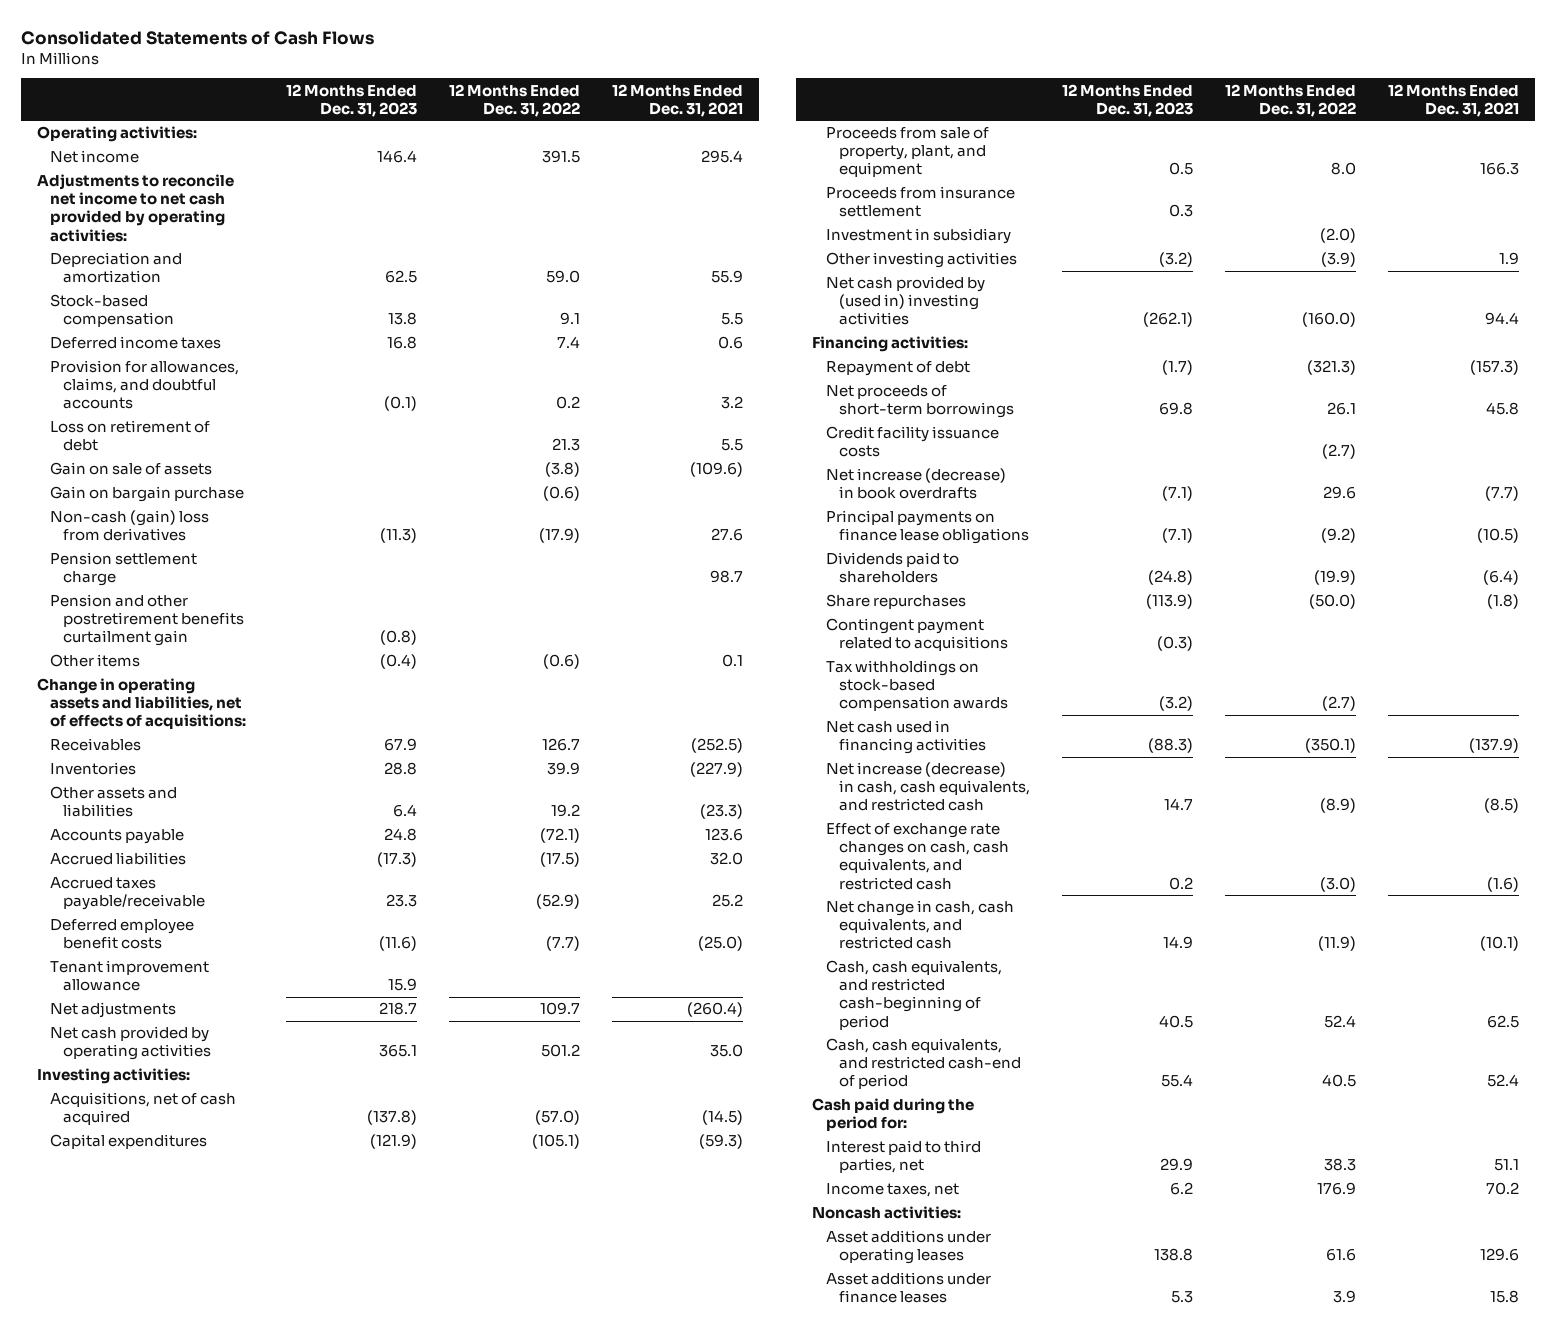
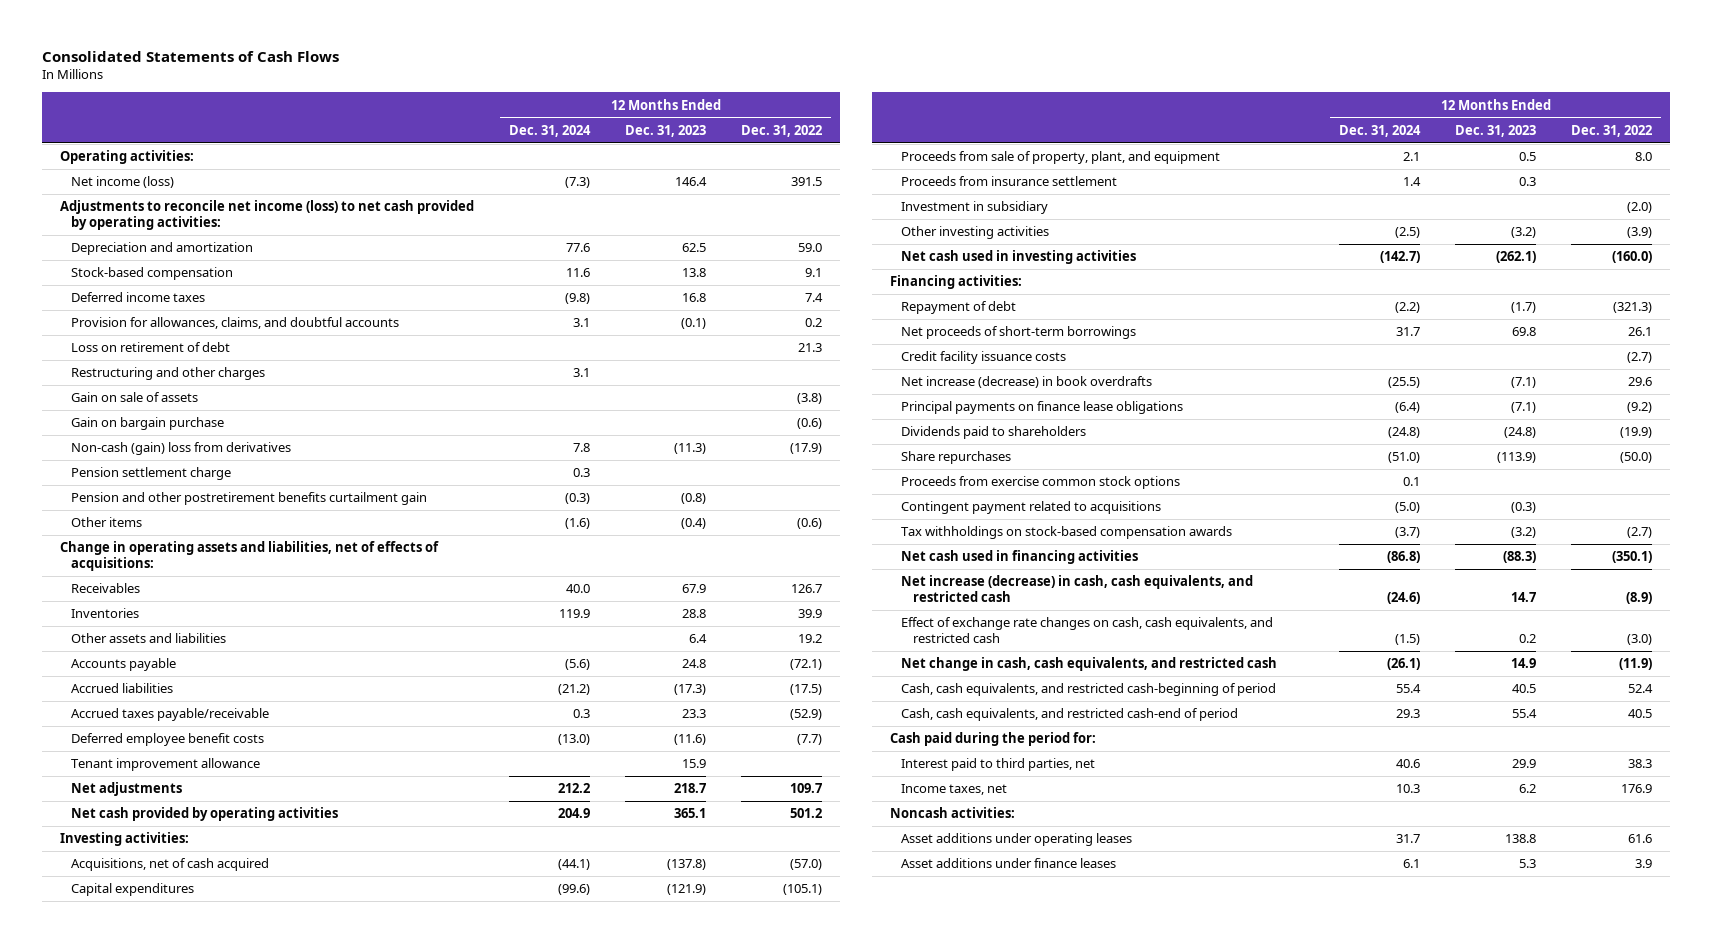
[612,83,744,117] 12 Months Ended Dec. 31, 2021 -> none
none -> [508,124,591,137] Dec. 31, 2024
[50,150,140,164] Net income -> [71,176,175,189] Net income (loss)
[36,174,234,242] Adjustments to reconcile net income to net cash provided by operating activities: -> [59,200,474,231] Adjustments to reconcile net income (loss) to net cash provided by operating activities:
none -> [71,367,266,381] Restructuring and other charges
[825,276,985,326] Net cash provided by (used in) investing activities -> [901,250,1137,265] Net cash used in investing activities
none -> [901,476,1181,490] Proceeds from exercise common stock options

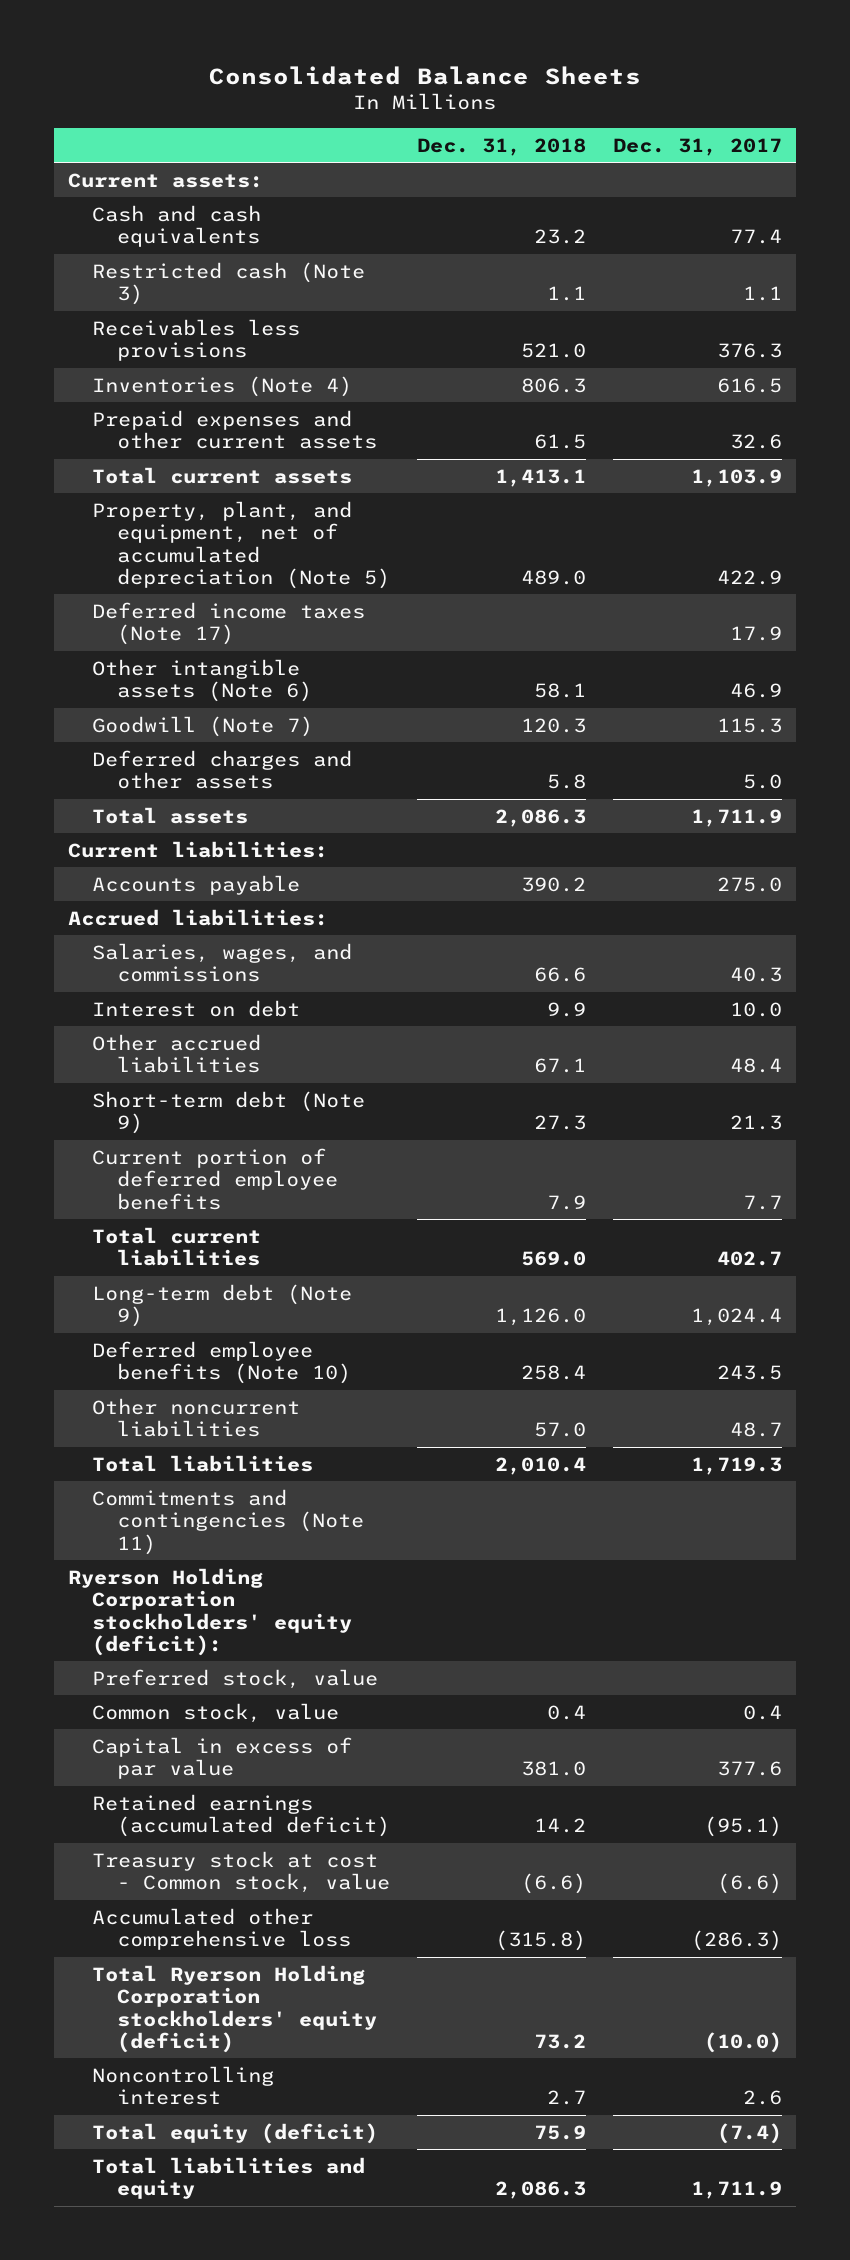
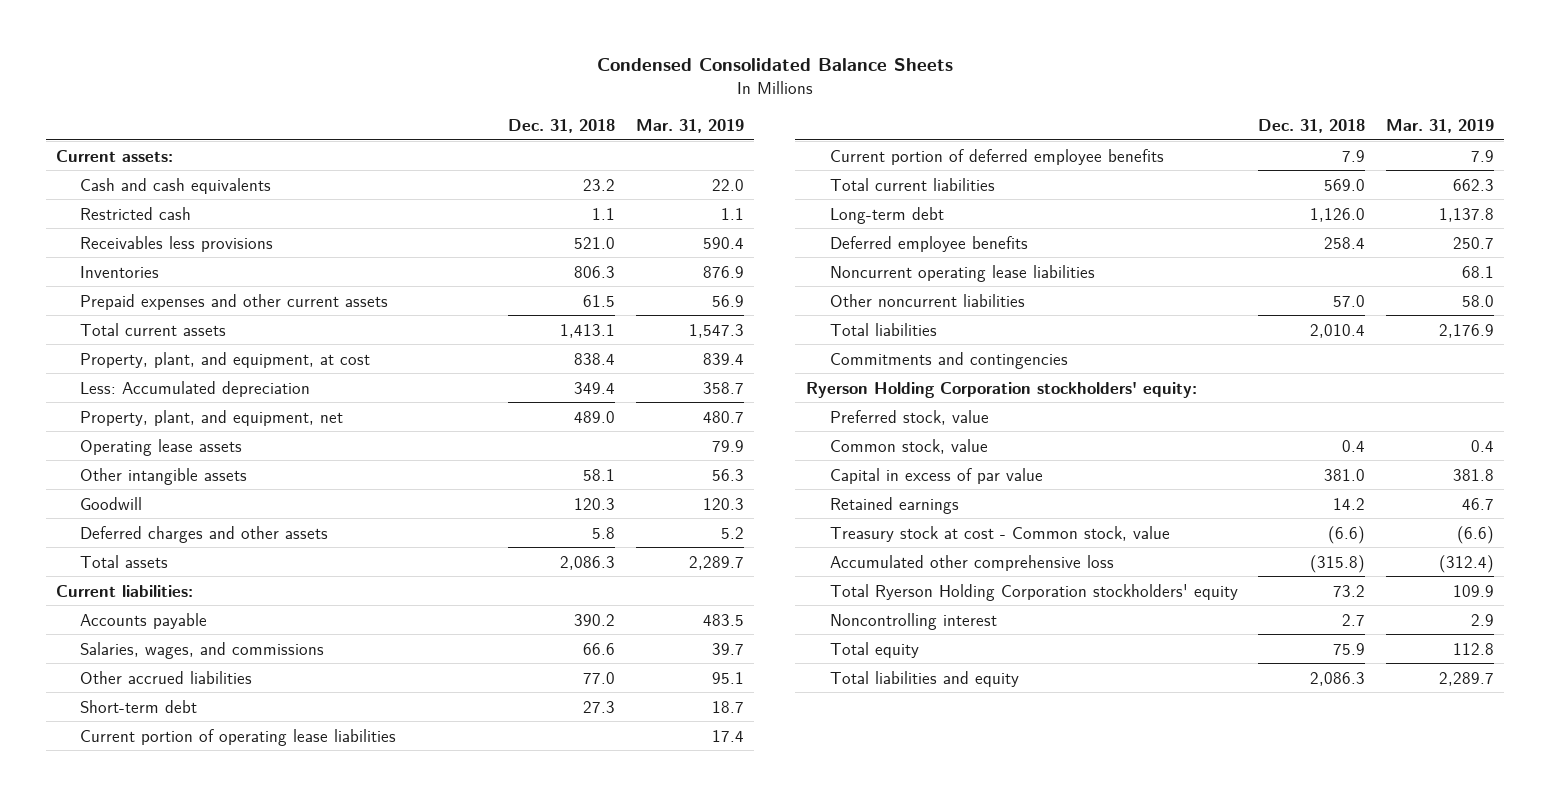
[208,65,641,85] Consolidated Balance Sheets -> [596,58,953,72] Condensed Consolidated Balance Sheets
[613,137,783,156] Dec. 31, 2017 -> none
none -> [635,118,744,133] Mar. 31, 2019
[92,261,366,306] Restricted cash (Note 3) -> [80,206,192,220] Restricted cash
[92,375,353,397] Inventories (Note 4) -> [80,265,160,278] Inventories
[92,601,366,646] Deferred income taxes (Note 17) -> none
none -> [80,351,371,368] Property, plant, and equipment, at cost
none -> [80,380,311,397] Less: Accumulated depreciation
[92,500,390,590] Property, plant, and equipment, net of accumulated depreciation (Note 5) -> [80,409,344,426] Property, plant, and equipment, net
none -> [80,438,243,456] Operating lease assets
[92,658,312,703] Other intangible assets (Note 6) -> [80,467,248,485] Other intangible assets
[92,715,314,737] Goodwill (Note 7) -> [80,496,143,510] Goodwill
[67,908,328,926] Accrued liabilities: -> none
[92,999,301,1017] Interest on debt -> none
[534,1058,587,1074] 67.1 -> [583,671,616,684] 77.0
[92,1090,366,1135] Short-term debt (Note 9) -> [80,699,198,713] Short-term debt
none -> [80,728,397,746] Current portion of operating lease liabilities
[92,1283,353,1328] Long-term debt (Note 9) -> [829,206,944,224] Long-term debt
[92,1340,351,1385] Deferred employee benefits (Note 10) -> [829,235,1028,252] Deferred employee benefits
none -> [829,264,1095,282] Noncurrent operating lease liabilities
[92,1488,364,1555] Commitments and contingencies (Note 11) -> [829,351,1068,369] Commitments and contingencies
[67,1567,353,1657] Ryerson Holding Corporation stockholders' equity (deficit): -> [805,381,1197,398] Ryerson Holding Corporation stockholders' equity:
[92,1793,390,1838] Retained earnings (accumulated deficit) -> [829,496,959,514] Retained earnings
[92,1964,377,2054] Total Ryerson Holding Corporation stockholders' equity (deficit) -> [829,583,1238,601] Total Ryerson Holding Corporation stockholders' equity
[92,2122,379,2144] Total equity (deficit) -> [829,641,919,658] Total equity

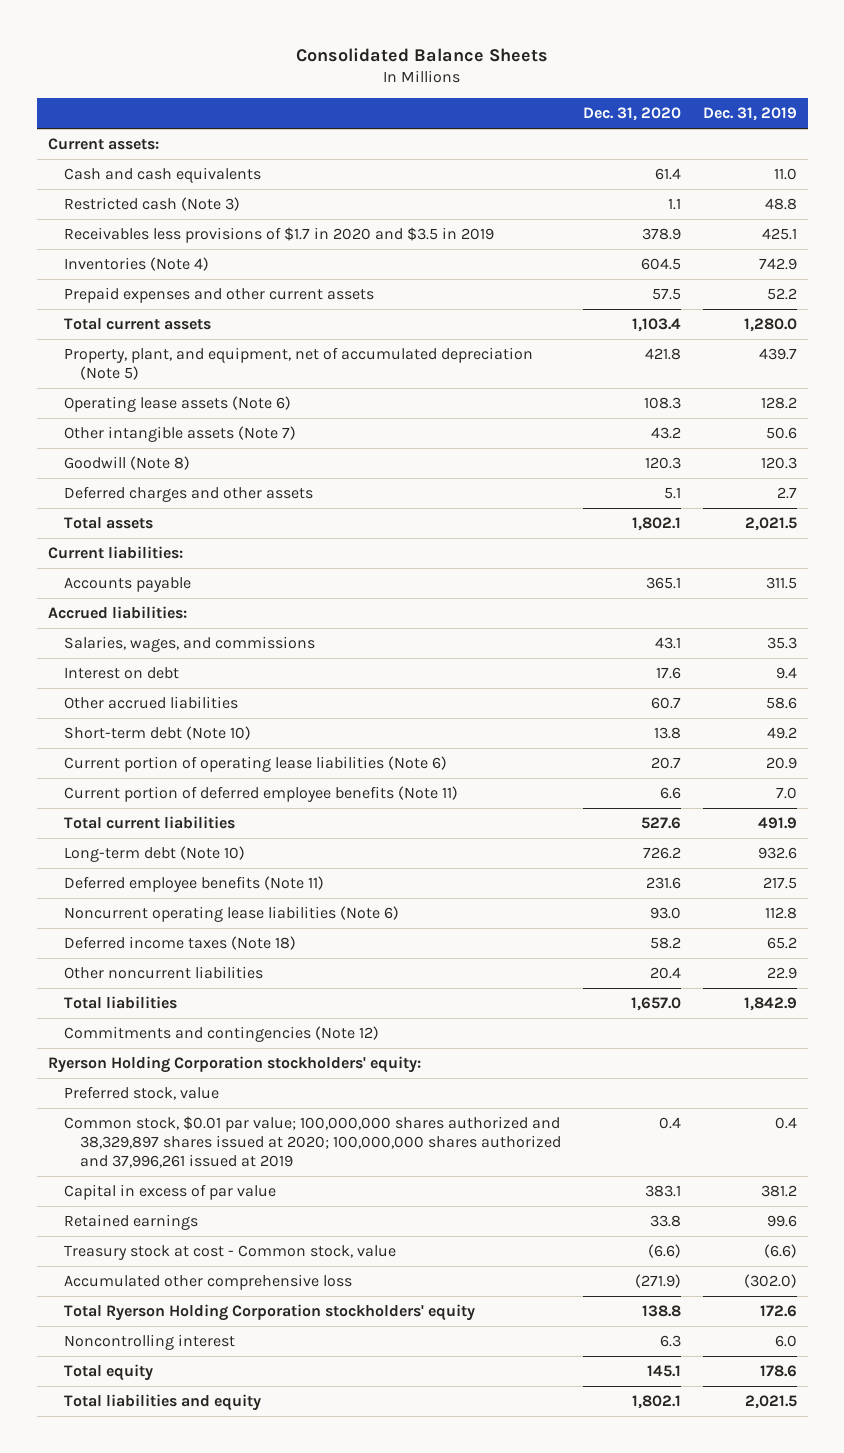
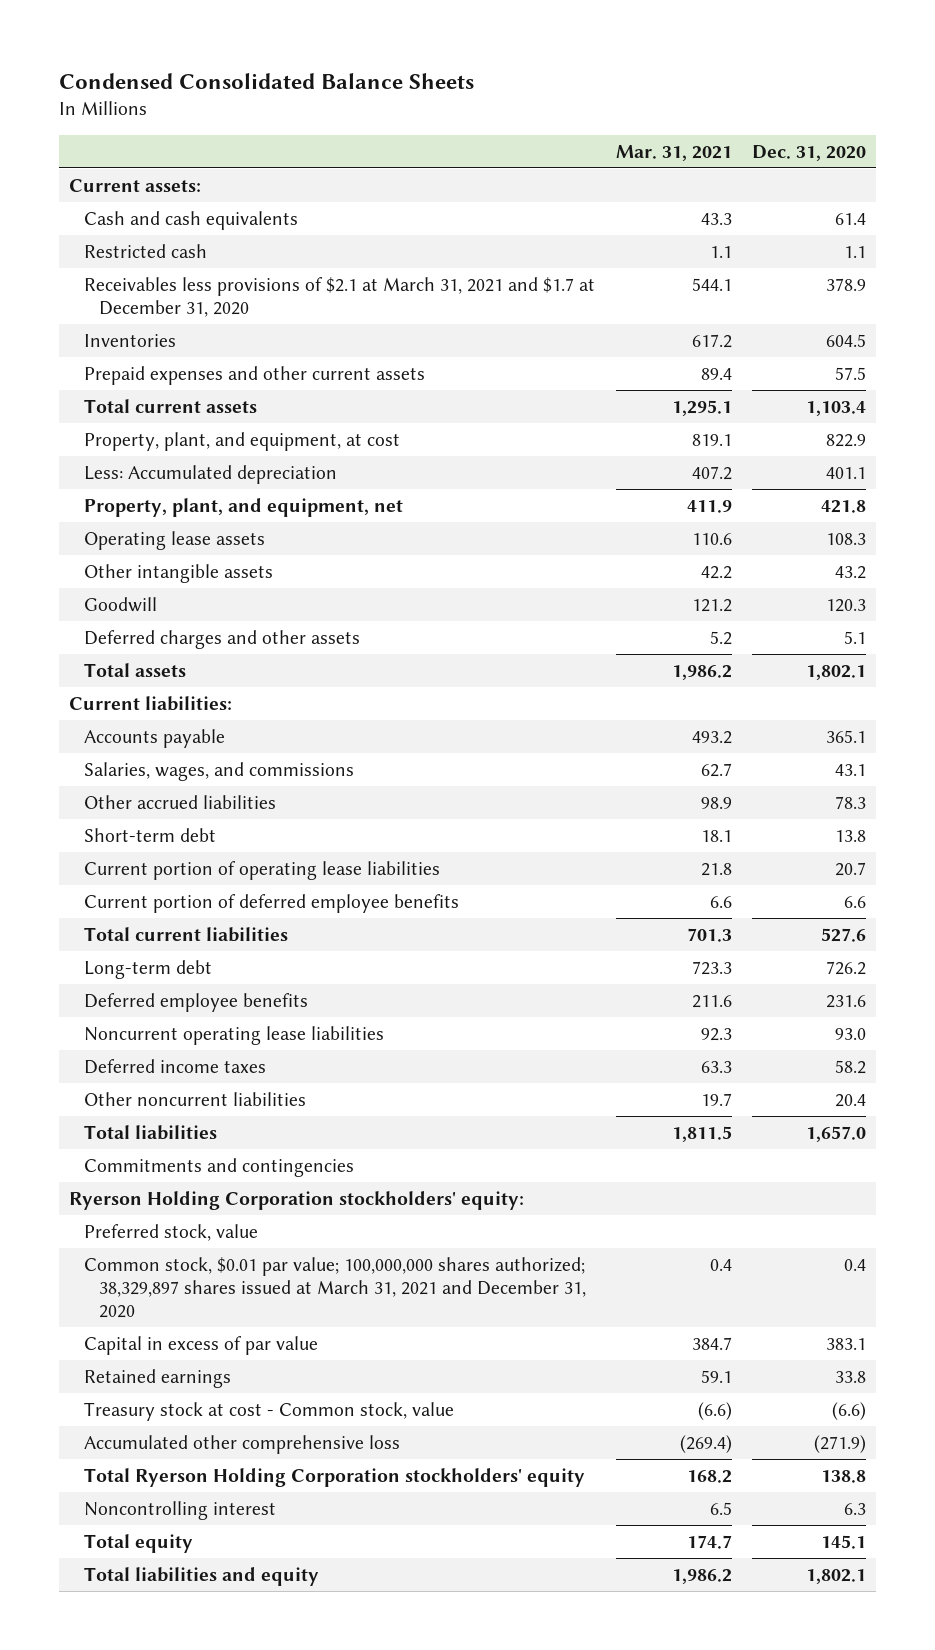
[296,48,549,63] Consolidated Balance Sheets -> [58,73,474,90] Condensed Consolidated Balance Sheets
[702,107,797,122] Dec. 31, 2019 -> none
none -> [615,144,732,161] Mar. 31, 2021
[63,196,240,211] Restricted cash (Note 3) -> [83,243,207,258] Restricted cash
[63,226,494,243] Receivables less provisions of $1.7 in 2020 and $3.5 in 2019 -> [83,276,595,317] Receivables less provisions of $2.1 at March 31, 2021 and $1.7 at December 31, 2020
[63,256,209,271] Inventories (Note 4) -> [83,333,176,347] Inventories
none -> [83,431,400,451] Property, plant, and equipment, at cost
none -> [83,464,337,484] Less: Accumulated depreciation
[63,346,533,380] Property, plant, and equipment, net of accumulated depreciation (Note 5) -> [83,497,403,517] Property, plant, and equipment, net
[63,395,291,412] Operating lease assets (Note 6) -> [83,530,265,550] Operating lease assets
[63,425,296,442] Other intangible assets (Note 7) -> [83,563,273,583] Other intangible assets
[63,455,190,470] Goodwill (Note 8) -> [83,596,157,612] Goodwill
[47,605,187,619] Accrued liabilities: -> none
[63,666,179,679] Interest on debt -> none
[651,696,682,709] 60.7 -> [835,795,867,809] 78.3
[63,725,251,740] Short-term debt (Note 10) -> [83,827,216,842] Short-term debt
[63,755,447,772] Current portion of operating lease liabilities (Note 6) -> [83,860,440,880] Current portion of operating lease liabilities
[63,785,458,802] Current portion of deferred employee benefits (Note 11) -> [83,893,459,913] Current portion of deferred employee benefits
[63,845,245,862] Long-term debt (Note 10) -> [83,959,212,979] Long-term debt
[63,875,324,892] Deferred employee benefits (Note 11) -> [83,992,308,1012] Deferred employee benefits
[63,905,399,922] Noncurrent operating lease liabilities (Note 6) -> [83,1025,384,1045] Noncurrent operating lease liabilities
[63,935,296,950] Deferred income taxes (Note 18) -> [83,1058,266,1074] Deferred income taxes
[63,1025,379,1042] Commitments and contingencies (Note 12) -> [83,1157,354,1177] Commitments and contingencies
[63,1115,562,1168] Common stock, $0.01 par value; 100,000,000 shares authorized and 38,329,897 shares issued at 2020; 100,000,000 shares authorized and 37,996,261 issued at 2019 -> [83,1256,586,1318] Common stock, $0.01 par value; 100,000,000 shares authorized; 38,329,897 shares issued at March 31, 2021 and December 31, 2020

